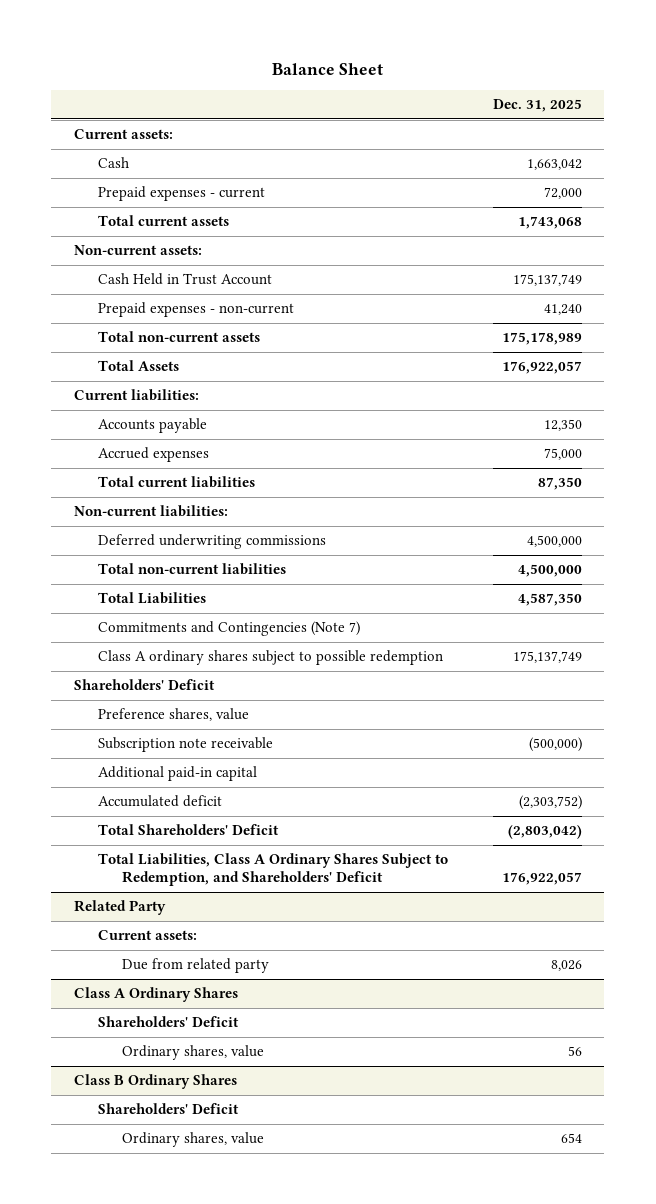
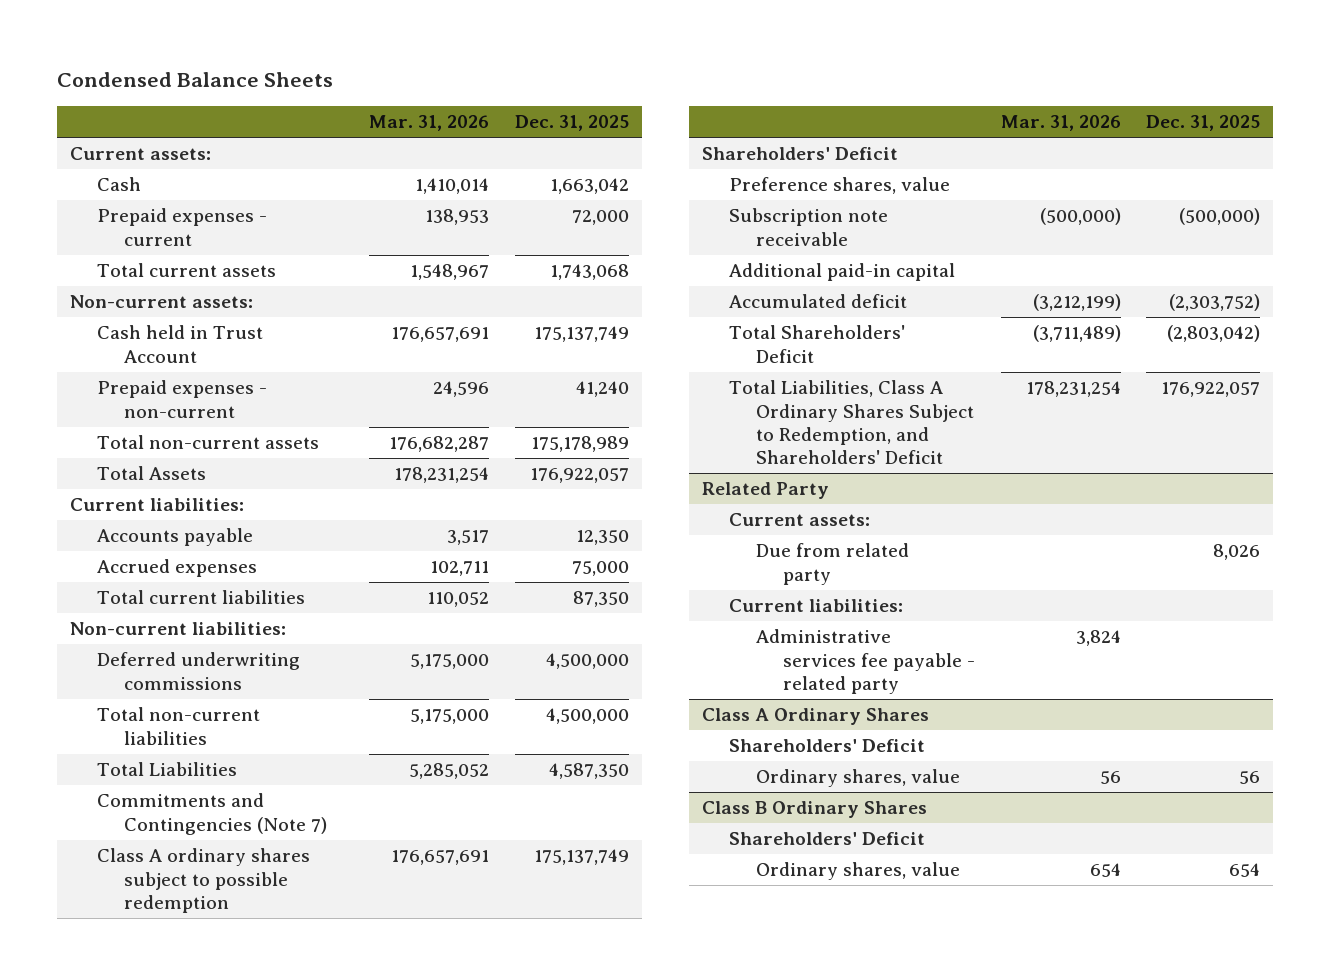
[271,62,383,75] Balance Sheet -> [57,71,334,87] Condensed Balance Sheets
none -> [368,114,489,131] Mar. 31, 2026
[97,273,272,286] Cash Held in Trust Account -> [97,325,264,363] Cash held in Trust Account
none -> [728,599,903,613] Current liabilities:
none -> [755,629,975,694] Administrative services fee payable - related party

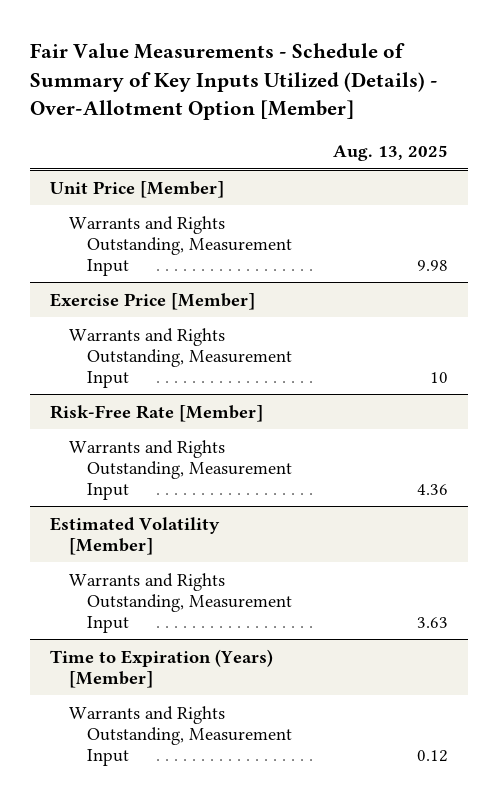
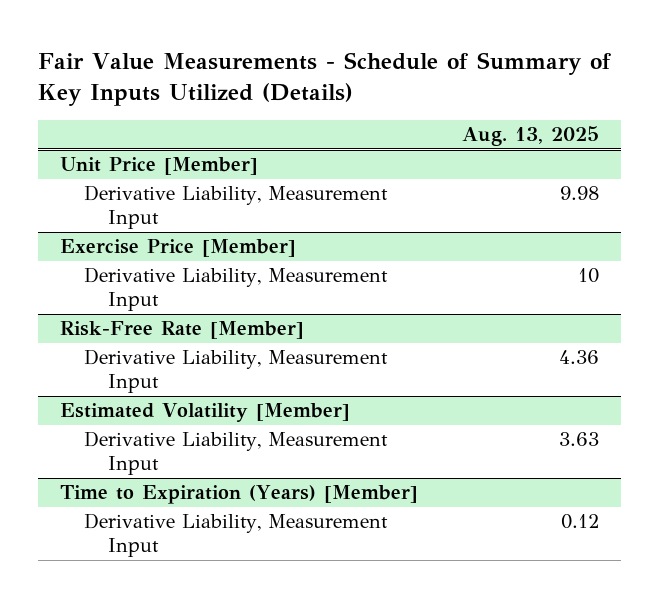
[29,43,438,121] Fair Value Measurements - Schedule of Summary of Key Inputs Utilized (Details) - Over-Allotment Option [Member] -> [37,51,611,106] Fair Value Measurements - Schedule of Summary of Key Inputs Utilized (Details)
[68,215,293,276] Warrants and Rights Outstanding, Measurement Input -> [83,185,388,230] Derivative Liability, Measurement Input
[68,327,293,388] Warrants and Rights Outstanding, Measurement Input -> none
none -> [83,267,388,312] Derivative Liability, Measurement Input
[68,439,293,500] Warrants and Rights Outstanding, Measurement Input -> [83,349,388,394] Derivative Liability, Measurement Input
[68,572,293,633] Warrants and Rights Outstanding, Measurement Input -> [83,431,388,476] Derivative Liability, Measurement Input
[68,705,293,766] Warrants and Rights Outstanding, Measurement Input -> none
none -> [83,513,388,558] Derivative Liability, Measurement Input

